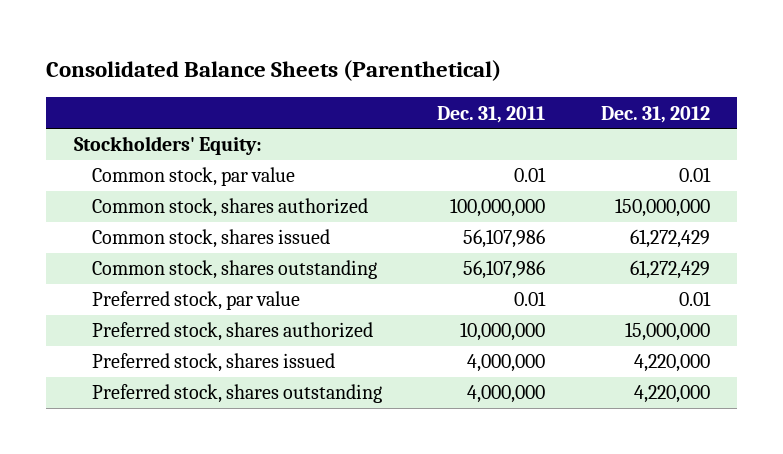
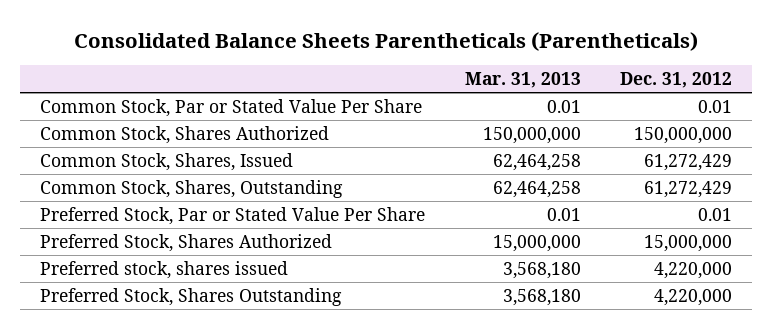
[45,60,501,82] Consolidated Balance Sheets (Parenthetical) -> [74,31,699,51] Consolidated Balance Sheets Parentheticals (Parentheticals)
[437,105,546,123] Dec. 31, 2011 -> none
none -> [464,72,581,89] Mar. 31, 2013
[73,136,262,156] Stockholders' Equity: -> none
[91,167,295,187] Common stock, par value -> [40,98,423,117] Common Stock, Par or Stated Value Per Share
[91,198,368,218] Common stock, shares authorized -> [40,125,330,144] Common Stock, Shares Authorized
[91,229,330,249] Common stock, shares issued -> [40,152,294,171] Common Stock, Shares, Issued
[91,260,377,280] Common stock, shares outstanding -> [40,179,344,198] Common Stock, Shares, Outstanding
[91,291,300,311] Preferred stock, par value -> [40,206,426,225] Preferred Stock, Par or Stated Value Per Share
[91,322,373,342] Preferred stock, shares authorized -> [40,233,333,252] Preferred Stock, Shares Authorized
[91,384,382,404] Preferred stock, shares outstanding -> [40,287,343,306] Preferred Stock, Shares Outstanding

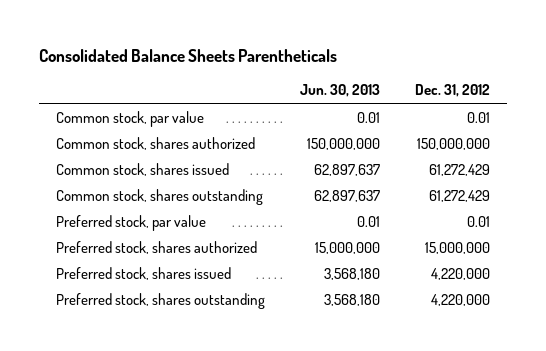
[74,31,699,51] Consolidated Balance Sheets Parentheticals (Parentheticals) -> [38,48,337,62] Consolidated Balance Sheets Parentheticals
[464,72,581,89] Mar. 31, 2013 -> none
none -> [300,84,381,98] Jun. 30, 2013
[40,98,423,117] Common Stock, Par or Stated Value Per Share -> [56,110,205,127] Common stock, par value
[40,125,330,144] Common Stock, Shares Authorized -> [56,136,256,150] Common stock, shares authorized
[40,152,294,171] Common Stock, Shares, Issued -> [56,162,230,176] Common stock, shares issued
[40,179,344,198] Common Stock, Shares, Outstanding -> [56,188,264,205] Common stock, shares outstanding
[40,206,426,225] Preferred Stock, Par or Stated Value Per Share -> [56,214,207,231] Preferred stock, par value
[40,233,333,252] Preferred Stock, Shares Authorized -> [56,240,258,254] Preferred stock, shares authorized
[40,287,343,306] Preferred Stock, Shares Outstanding -> [56,292,266,309] Preferred stock, shares outstanding

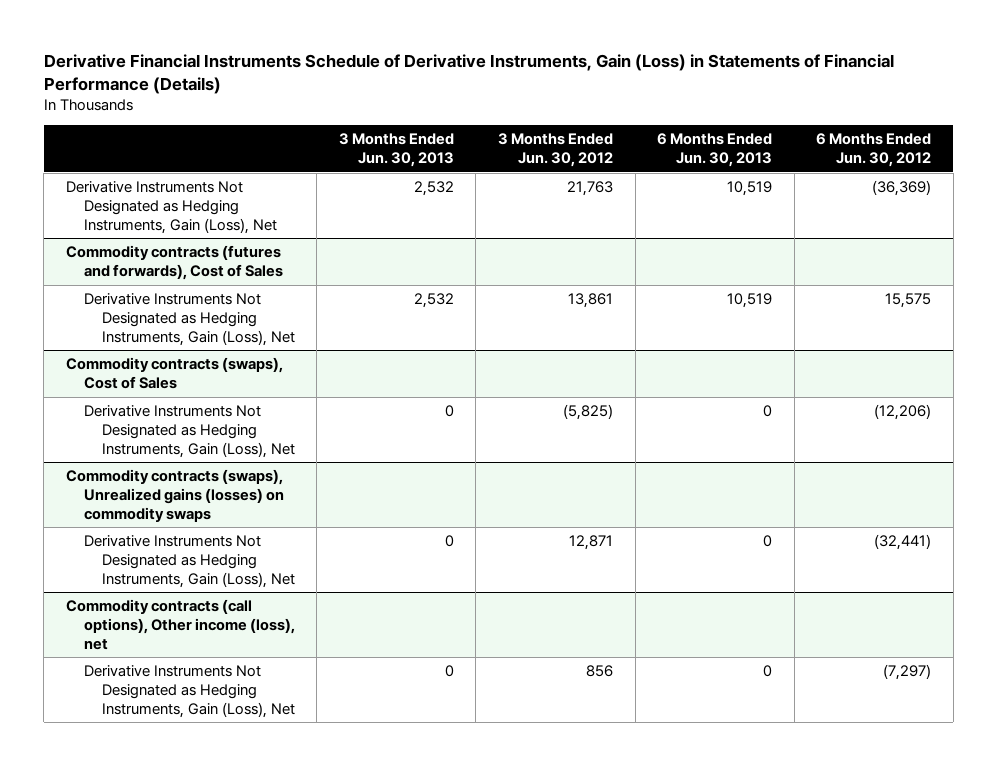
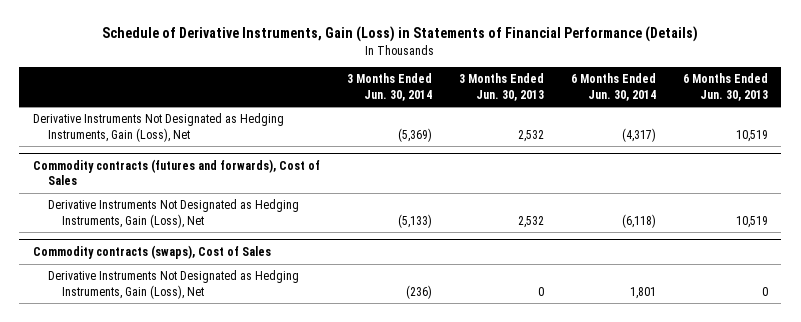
[43,53,894,94] Derivative Financial Instruments Schedule of Derivative Instruments, Gain (Loss) in Statements of Financial Performance (Details) -> [102,26,699,43] Schedule of Derivative Instruments, Gain (Loss) in Statements of Financial Performance (Details)
[498,133,614,168] 3 Months Ended Jun. 30, 2012 -> none
[816,133,932,168] 6 Months Ended Jun. 30, 2012 -> none
none -> [346,73,432,101] 3 Months Ended Jun. 30, 2014
none -> [570,73,656,101] 6 Months Ended Jun. 30, 2014
[65,469,284,522] Commodity contracts (swaps), Unrealized gains (losses) on commodity swaps -> none
[83,535,295,588] Derivative Instruments Not Designated as Hedging Instruments, Gain (Loss), Net -> none
[65,599,295,650] Commodity contracts (call options), Other income (loss), net -> none
[83,665,295,718] Derivative Instruments Not Designated as Hedging Instruments, Gain (Loss), Net -> none

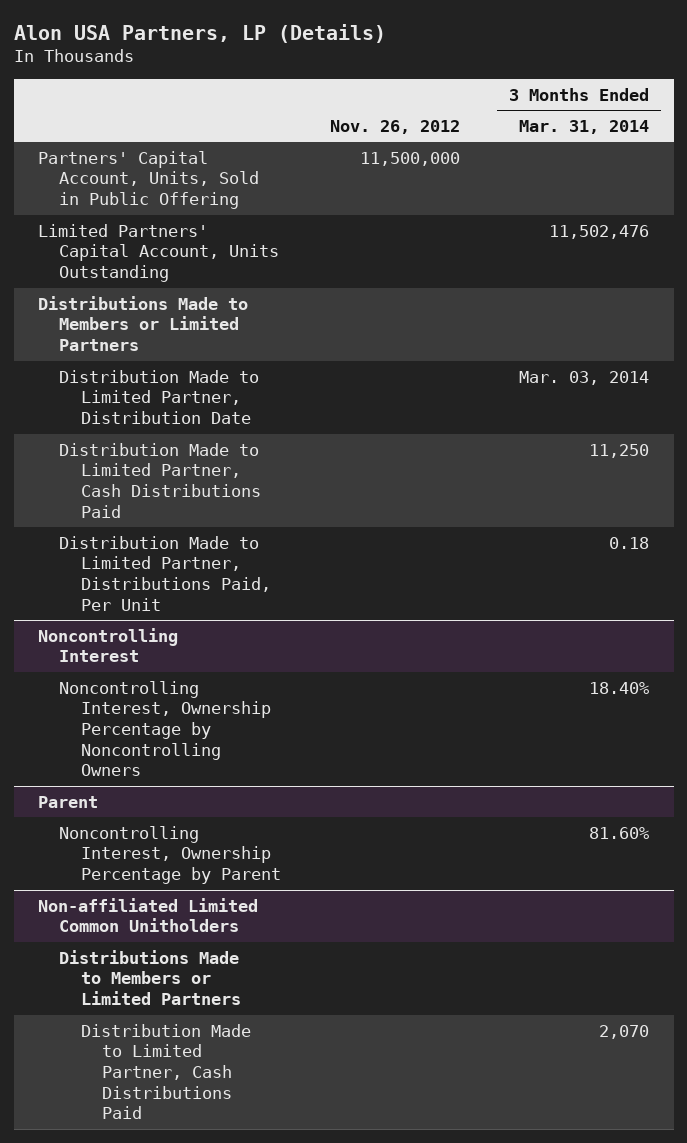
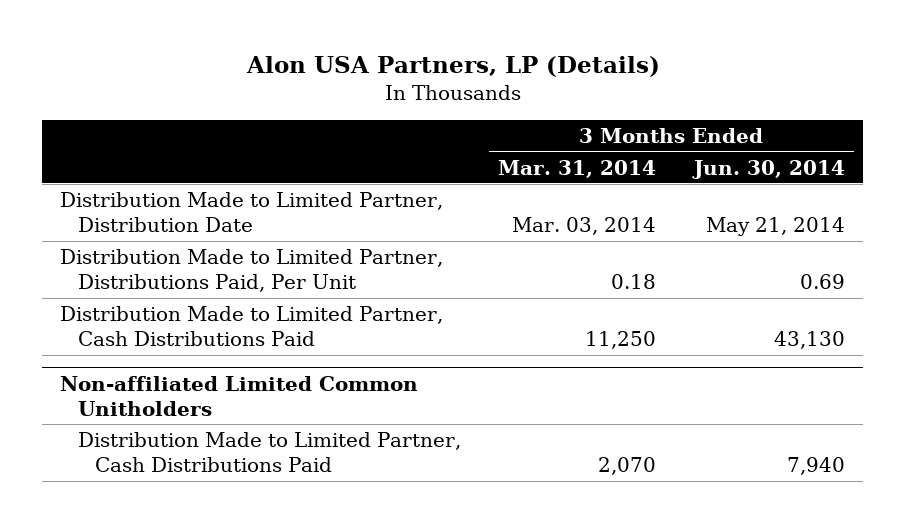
[329,119,460,134] Nov. 26, 2012 -> none
none -> [691,159,845,179] Jun. 30, 2014
[38,150,260,210] Partners' Capital Account, Units, Sold in Public Offering -> none
[38,223,280,283] Limited Partners' Capital Account, Units Outstanding -> none
[38,295,249,352] Distributions Made to Members or Limited Partners -> none
[38,627,179,663] Noncontrolling Interest -> none
[59,680,271,777] Noncontrolling Interest, Ownership Percentage by Noncontrolling Owners -> none
[38,795,99,808] Parent -> none
[59,825,281,885] Noncontrolling Interest, Ownership Percentage by Parent -> none
[59,442,261,518] Distribution Made to Limited Partner, Cash Distributions Paid -> [60,306,444,347] Distribution Made to Limited Partner, Cash Distributions Paid
[59,949,241,1006] Distributions Made to Members or Limited Partners -> none

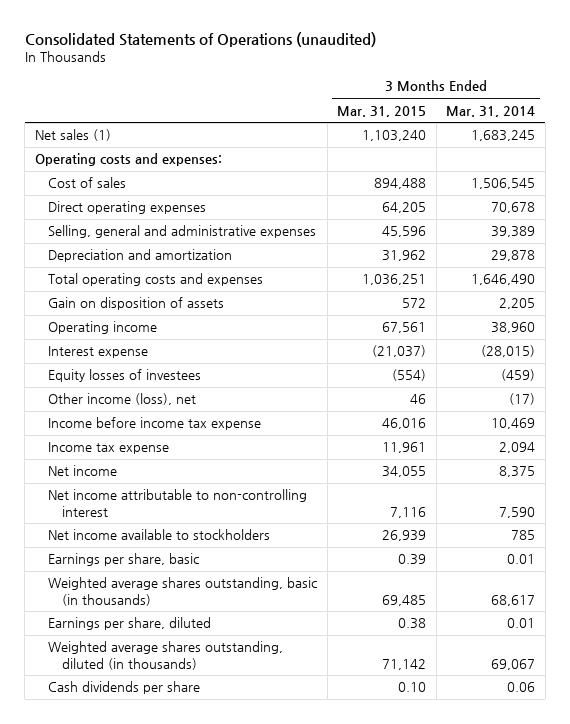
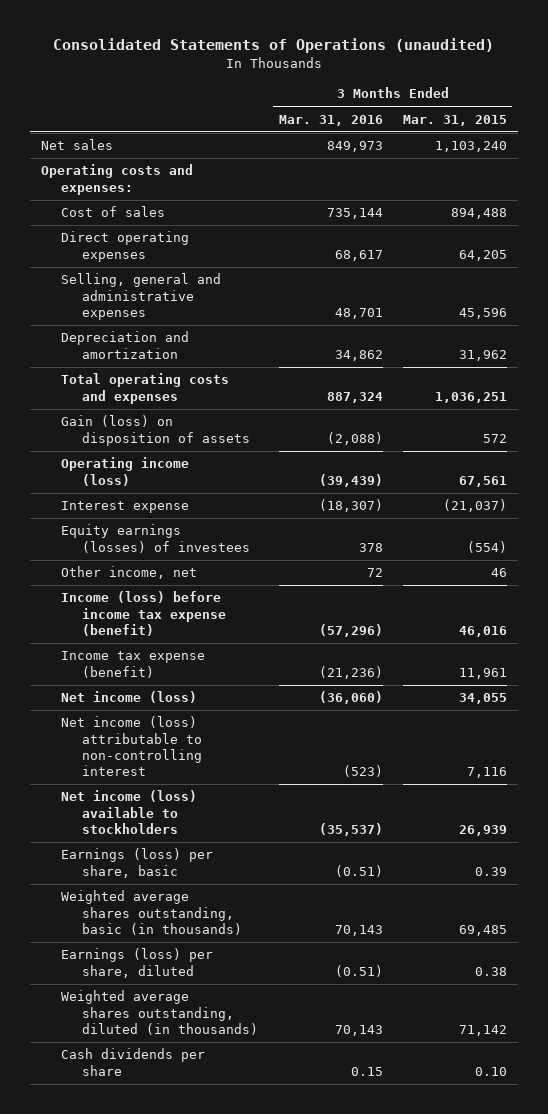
[446,105,536,117] Mar. 31, 2014 -> none
none -> [278,114,383,126] Mar. 31, 2016
[34,129,111,142] Net sales (1) -> [40,139,113,151] Net sales
[48,297,225,311] Gain on disposition of assets -> [61,415,250,446] Gain (loss) on disposition of assets
[48,321,158,335] Operating income -> [61,457,190,486] Operating income (loss)
[48,369,202,383] Equity losses of investees -> [61,524,250,553] Equity earnings (losses) of investees
[48,393,197,406] Other income (loss), net -> [61,566,198,580] Other income, net
[48,417,262,431] Income before income tax expense -> [61,591,226,636] Income (loss) before income tax expense (benefit)
[48,442,170,455] Income tax expense -> [61,651,206,678] Income tax expense (benefit)
[48,465,118,477] Net income -> [61,691,198,704] Net income (loss)
[48,489,308,517] Net income attributable to non-controlling interest -> [61,716,202,777] Net income (loss) attributable to non-controlling interest
[48,529,271,541] Net income available to stockholders -> [61,790,198,834] Net income (loss) available to stockholders
[48,553,200,567] Earnings per share, basic -> [61,848,214,878] Earnings (loss) per share, basic
[48,617,212,631] Earnings per share, diluted -> [61,948,214,978] Earnings (loss) per share, diluted

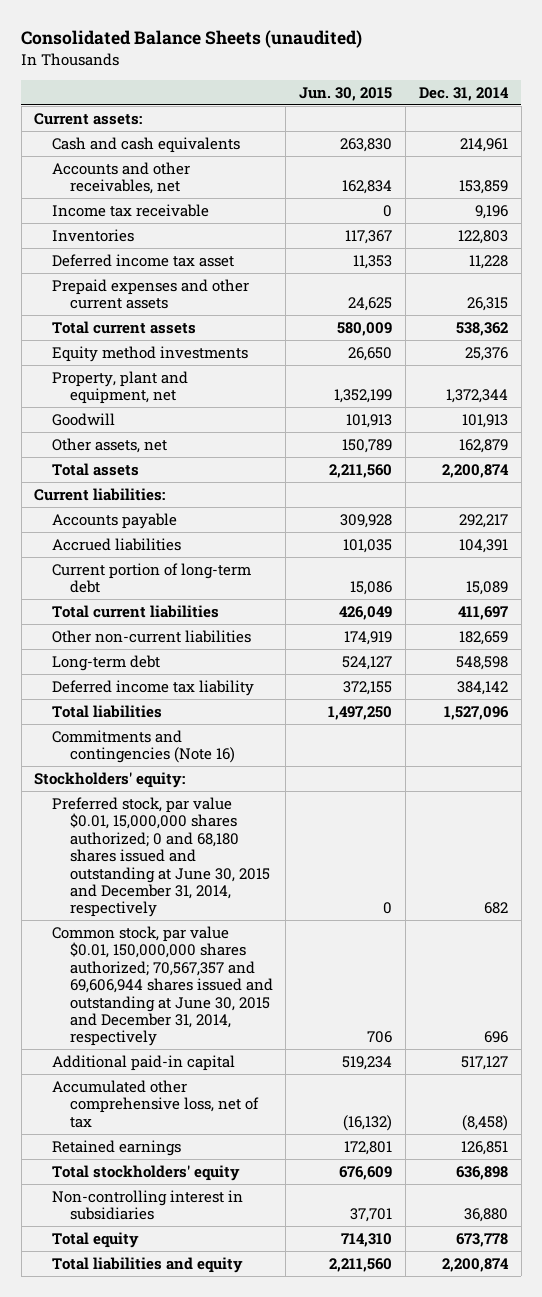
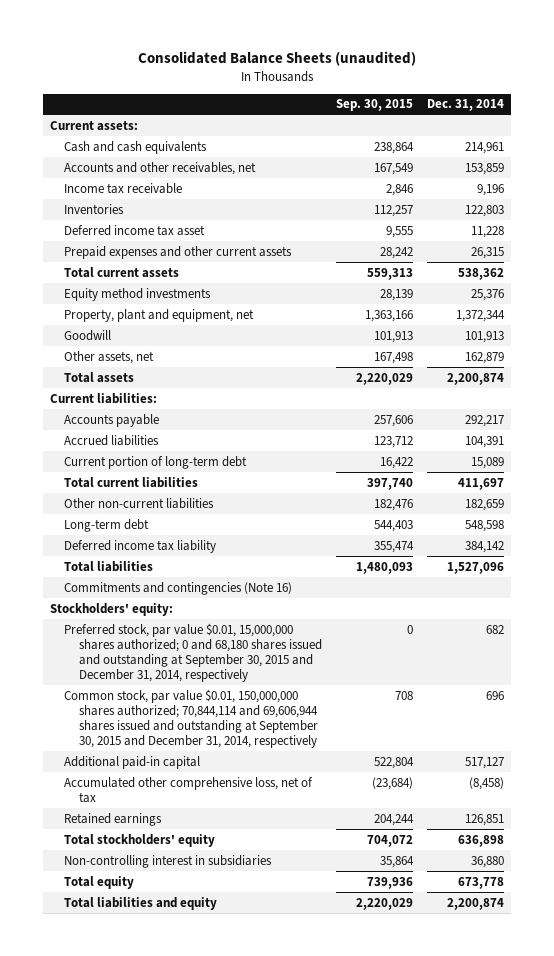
[299,86,393,101] Jun. 30, 2015 -> none
none -> [335,99,413,112] Sep. 30, 2015
[51,796,270,918] Preferred stock, par value $0.01, 15,000,000 shares authorized; 0 and 68,180 shares issued and outstanding at June 30, 2015 and December 31, 2014, respectively -> [64,622,322,682] Preferred stock, par value $0.01, 15,000,000 shares authorized; 0 and 68,180 shares issued and outstanding at September 30, 2015 and December 31, 2014, respectively
[51,925,273,1047] Common stock, par value $0.01, 150,000,000 shares authorized; 70,567,357 and 69,606,944 shares issued and outstanding at June 30, 2015 and December 31, 2014, respectively -> [64,688,318,748] Common stock, par value $0.01, 150,000,000 shares authorized; 70,844,114 and 69,606,944 shares issued and outstanding at September 30, 2015 and December 31, 2014, respectively

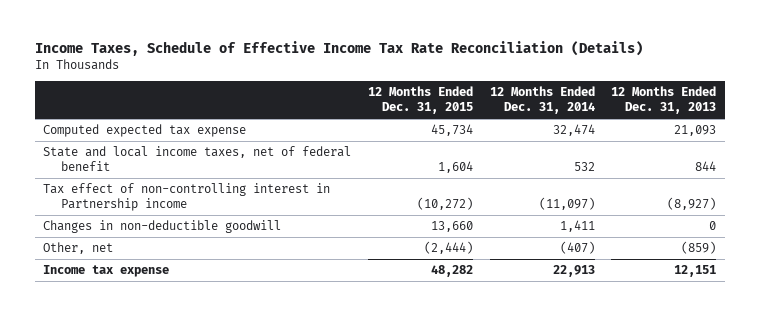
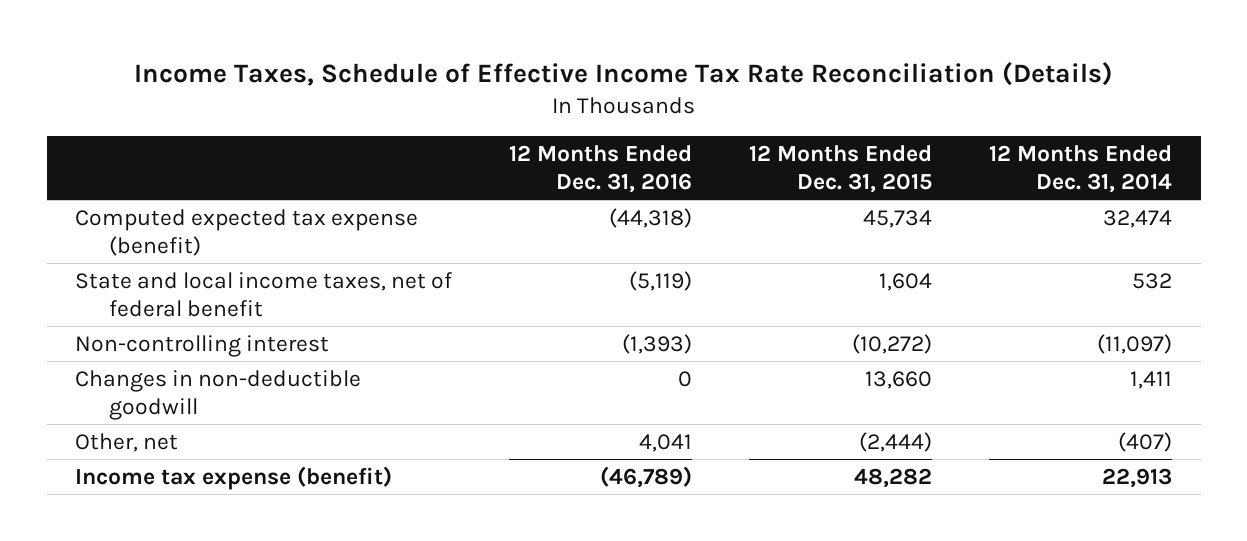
[611,86,717,115] 12 Months Ended Dec. 31, 2013 -> none
none -> [509,144,693,193] 12 Months Ended Dec. 31, 2016
[42,124,246,138] Computed expected tax expense -> [75,208,419,256] Computed expected tax expense (benefit)
[42,183,330,212] Tax effect of non-controlling interest in Partnership income -> [75,334,330,357] Non-controlling interest
[42,265,169,278] Income tax expense -> [75,465,393,490] Income tax expense (benefit)

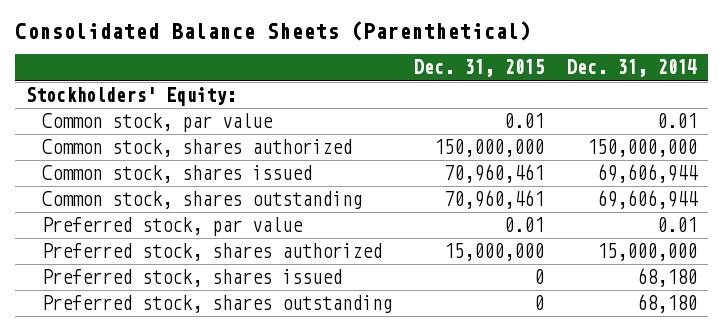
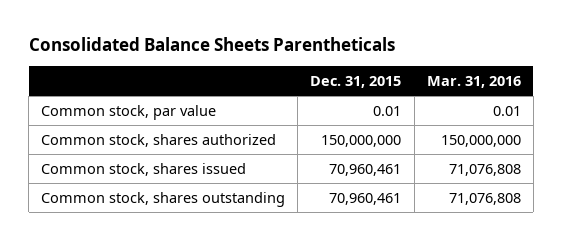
[15,20,532,41] Consolidated Balance Sheets (Parenthetical) -> [28,37,395,52] Consolidated Balance Sheets Parentheticals
[566,59,697,78] Dec. 31, 2014 -> none
none -> [426,75,521,88] Mar. 31, 2016
[26,87,237,107] Stockholders' Equity: -> none
[41,217,303,237] Preferred stock, par value -> none
[41,243,382,262] Preferred stock, shares authorized -> none
[41,269,342,288] Preferred stock, shares issued -> none
[41,295,392,314] Preferred stock, shares outstanding -> none

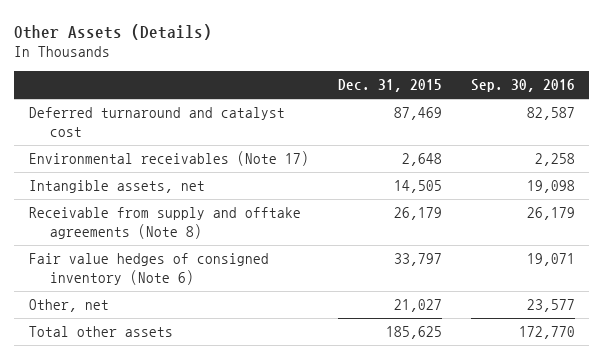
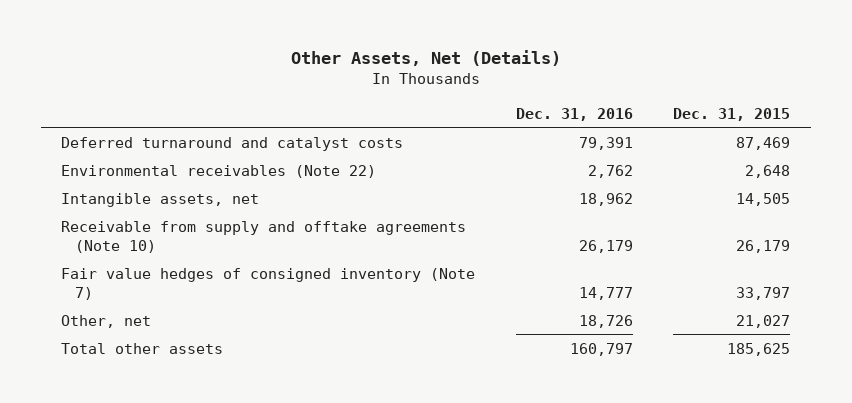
[14,23,213,40] Other Assets (Details) -> [290,50,561,67] Other Assets, Net (Details)
[470,79,575,93] Sep. 30, 2016 -> none
none -> [515,107,633,121] Dec. 31, 2016
[28,107,285,137] Deferred turnaround and catalyst cost -> [61,136,404,151] Deferred turnaround and catalyst costs
[28,151,309,167] Environmental receivables (Note 17) -> [61,164,377,178] Environmental receivables (Note 22)
[28,207,301,239] Receivable from supply and offtake agreements (Note 8) -> [61,220,467,253] Receivable from supply and offtake agreements (Note 10)
[28,253,269,285] Fair value hedges of consigned inventory (Note 6) -> [61,267,476,300] Fair value hedges of consigned inventory (Note 7)

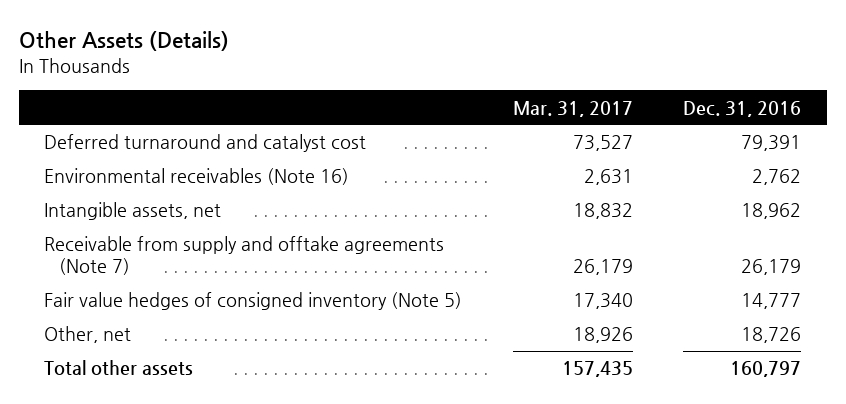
[290,50,561,67] Other Assets, Net (Details) -> [18,31,229,52] Other Assets (Details)
[673,107,791,121] Dec. 31, 2015 -> none
none -> [512,100,633,117] Mar. 31, 2017
[61,136,404,151] Deferred turnaround and catalyst costs -> [44,134,367,153] Deferred turnaround and catalyst cost
[61,164,377,178] Environmental receivables (Note 22) -> [44,168,350,186] Environmental receivables (Note 16)
[61,220,467,253] Receivable from supply and offtake agreements (Note 10) -> [44,236,445,276] Receivable from supply and offtake agreements (Note 7)
[61,267,476,300] Fair value hedges of consigned inventory (Note 7) -> [44,292,463,311] Fair value hedges of consigned inventory (Note 5)

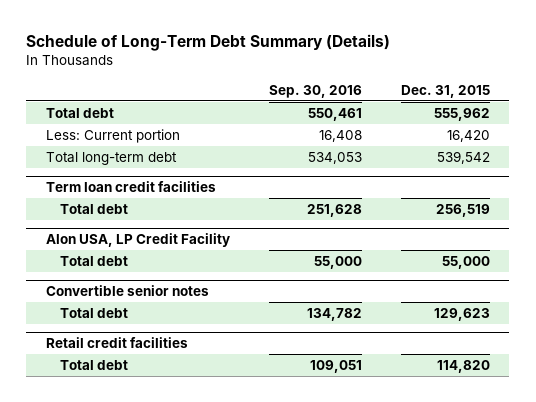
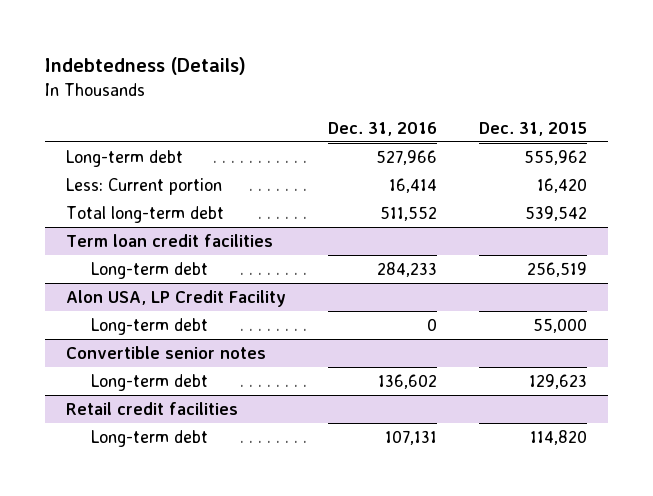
[26,34,391,52] Schedule of Long-Term Debt Summary (Details) -> [44,57,246,76] Indebtedness (Details)
[268,84,362,98] Sep. 30, 2016 -> none
none -> [328,121,438,136] Dec. 31, 2016
[45,107,114,118] Total debt -> [65,150,183,168] Long-term debt
[60,203,129,214] Total debt -> [91,262,209,280] Long-term debt
[60,255,129,266] Total debt -> [91,318,209,336] Long-term debt
[60,307,129,318] Total debt -> [91,374,209,392] Long-term debt
[60,359,129,370] Total debt -> [91,430,209,448] Long-term debt

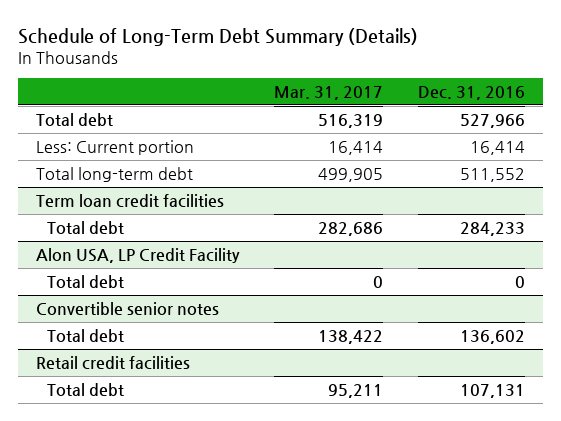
[44,57,246,76] Indebtedness (Details) -> [17,27,418,46] Schedule of Long-Term Debt Summary (Details)
[479,121,588,136] Dec. 31, 2015 -> none
none -> [273,85,383,100] Mar. 31, 2017
[65,150,183,168] Long-term debt -> [35,112,113,126] Total debt
[91,262,209,280] Long-term debt -> [46,220,124,234] Total debt
[91,318,209,336] Long-term debt -> [46,274,124,288] Total debt
[91,374,209,392] Long-term debt -> [46,328,124,342] Total debt
[91,430,209,448] Long-term debt -> [46,382,124,396] Total debt

